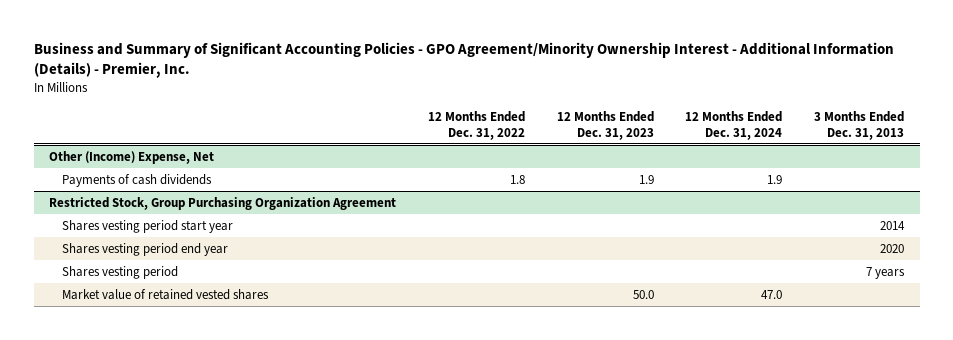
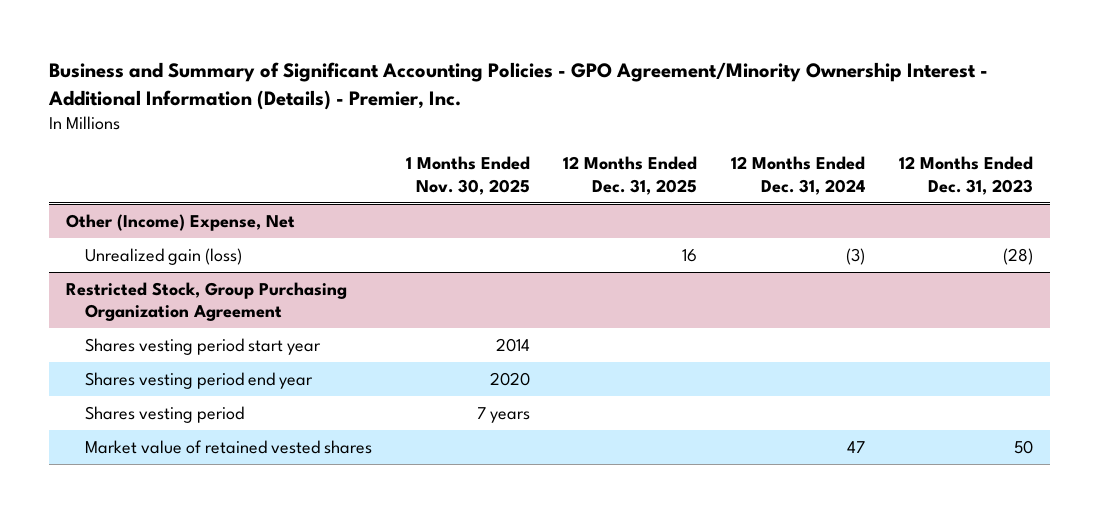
[427,110,525,140] 12 Months Ended Dec. 31, 2022 -> none
[813,110,904,140] 3 Months Ended Dec. 31, 2013 -> none
none -> [405,156,530,196] 1 Months Ended Nov. 30, 2025
none -> [563,156,698,196] 12 Months Ended Dec. 31, 2025
[61,173,212,187] Payments of cash dividends -> none
none -> [84,247,242,265] Unrealized gain (loss)
[632,289,654,299] 50.0 -> [1014,439,1034,454] 50
[761,289,783,299] 47.0 -> [847,440,866,453] 47

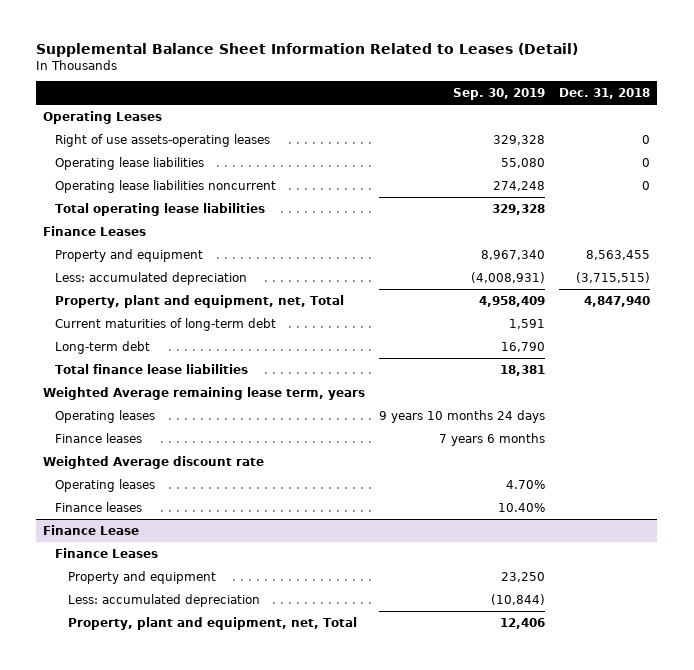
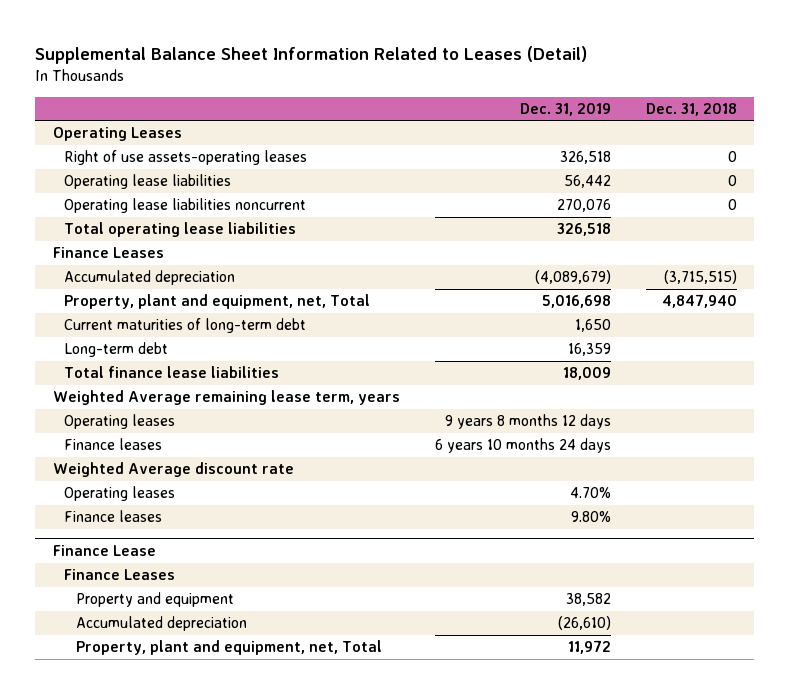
[453,88,546,101] Sep. 30, 2019 -> none
none -> [519,102,611,116] Dec. 31, 2019
[55,248,204,262] Property and equipment -> none
[55,271,248,285] Less: accumulated depreciation -> [64,270,236,286] Accumulated depreciation
[67,593,260,607] Less: accumulated depreciation -> [76,616,248,632] Accumulated depreciation

